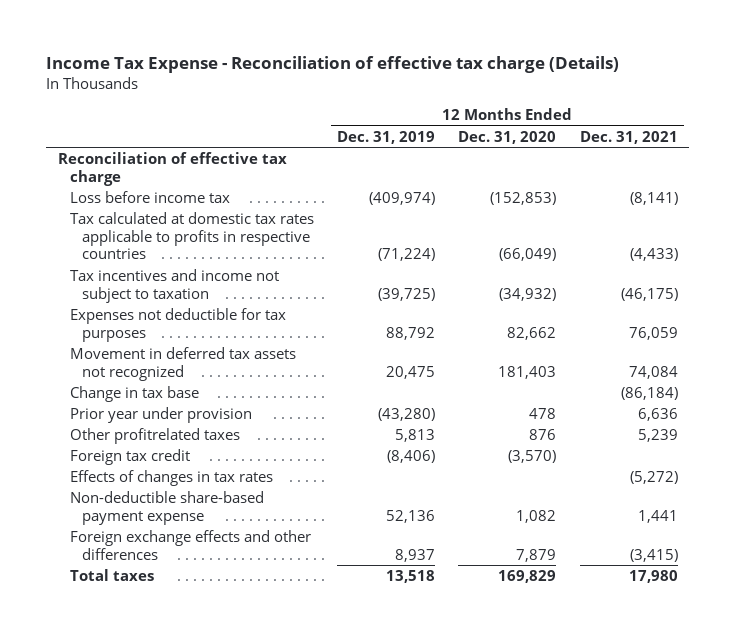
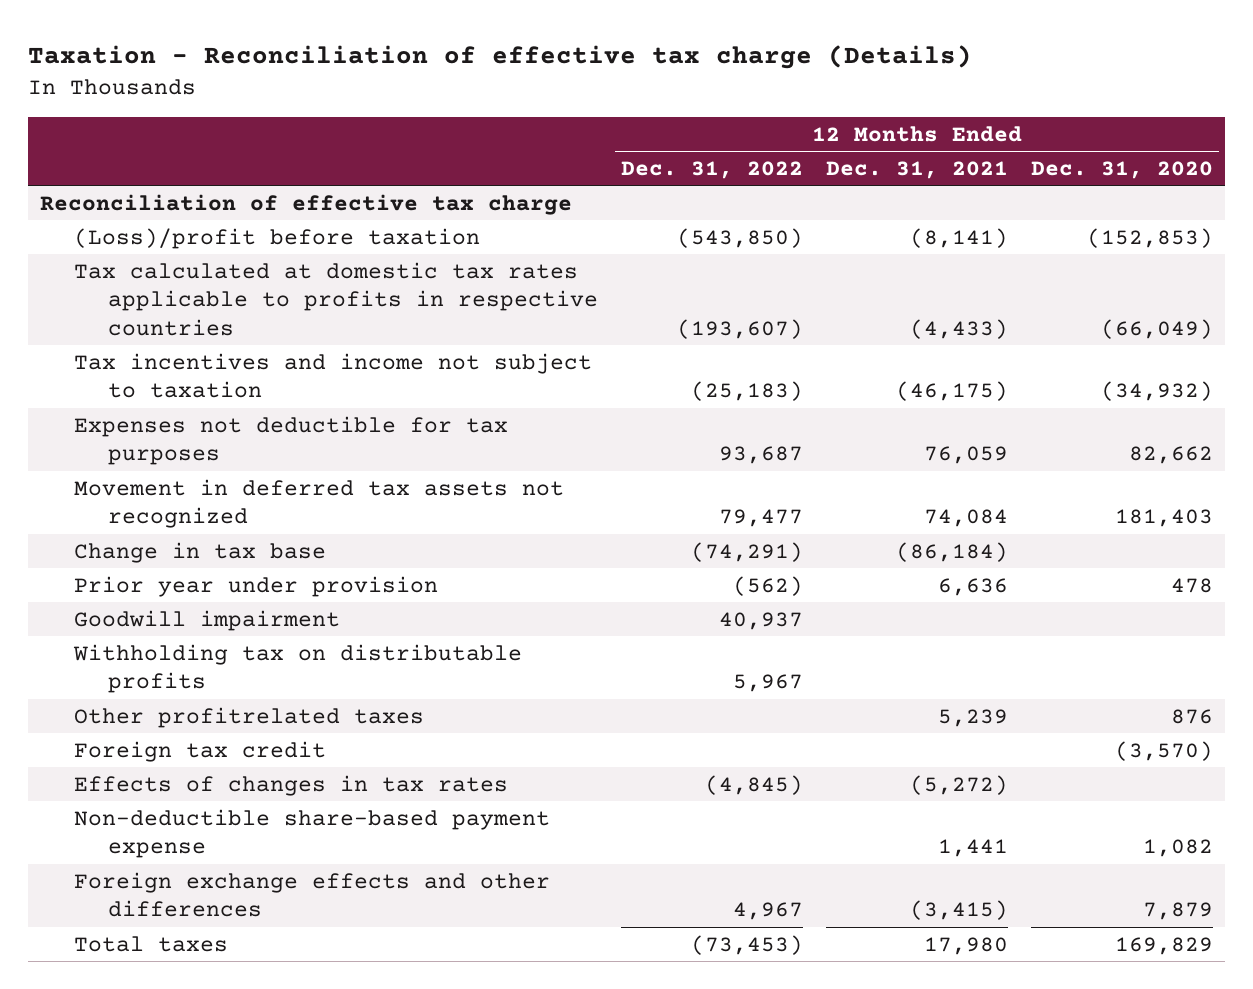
[46,56,620,74] Income Tax Expense - Reconciliation of effective tax charge (Details) -> [28,45,973,70] Taxation - Reconciliation of effective tax charge (Details)
[337,130,436,144] Dec. 31, 2019 -> none
none -> [621,160,804,179] Dec. 31, 2022
[69,190,230,203] Loss before income tax -> [73,227,480,249] (Loss)/profit before taxation
none -> [73,609,340,631] Goodwill impairment
none -> [72,643,522,694] Withholding tax on distributable profits

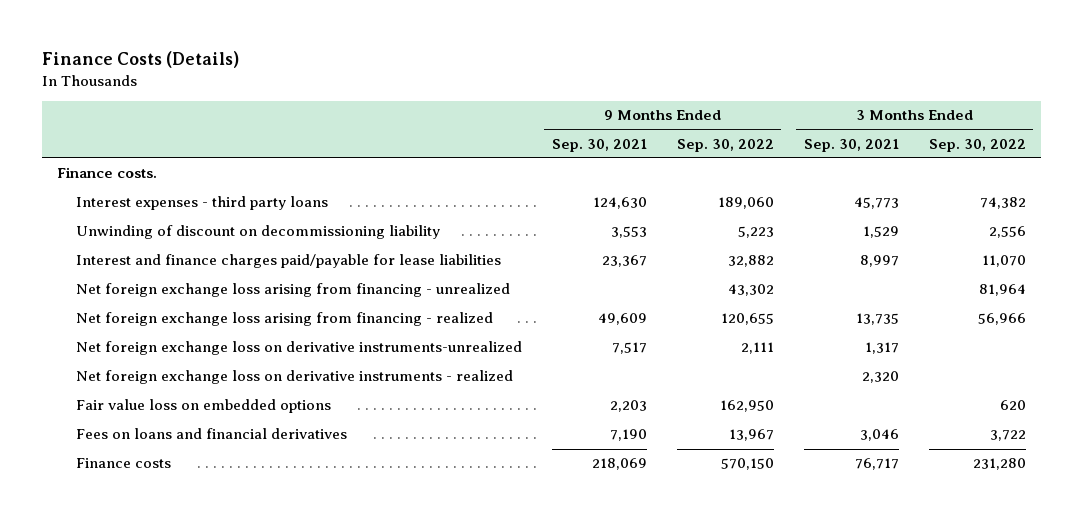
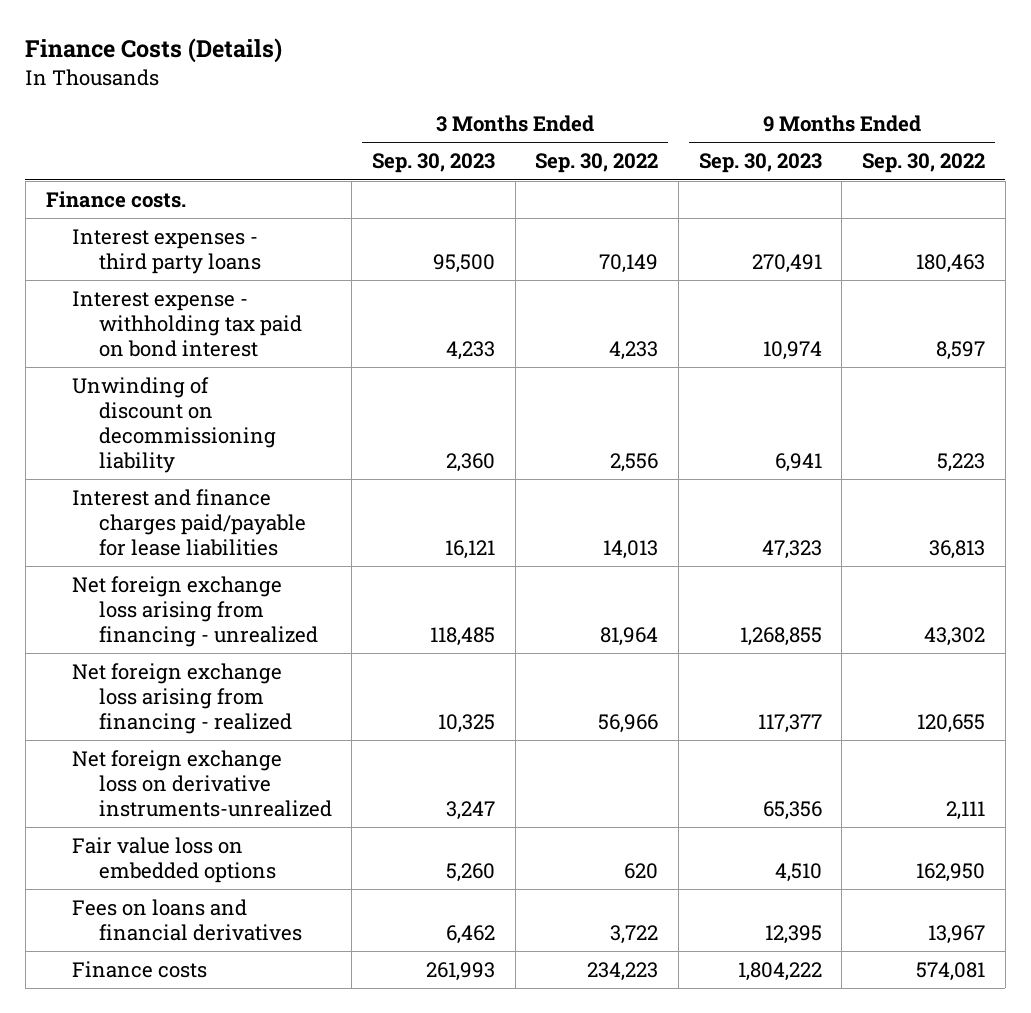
[551,138,647,152] Sep. 30, 2021 -> none
[803,138,899,152] Sep. 30, 2021 -> none
none -> [372,153,496,174] Sep. 30, 2023
none -> [698,153,822,174] Sep. 30, 2023
[717,197,774,210] 189,060 -> [916,253,986,273] 180,463
[979,197,1026,210] 74,382 -> [599,253,659,273] 70,149
none -> [72,290,302,357] Interest expense - withholding tax paid on bond interest
[727,255,774,268] 32,882 -> [929,539,986,559] 36,813
[981,255,1026,268] 11,070 -> [603,539,659,559] 14,013
[75,370,513,385] Net foreign exchange loss on derivative instruments - realized -> none
[720,458,774,471] 570,150 -> [916,961,986,981] 574,081
[972,458,1026,471] 231,280 -> [587,961,659,981] 234,223

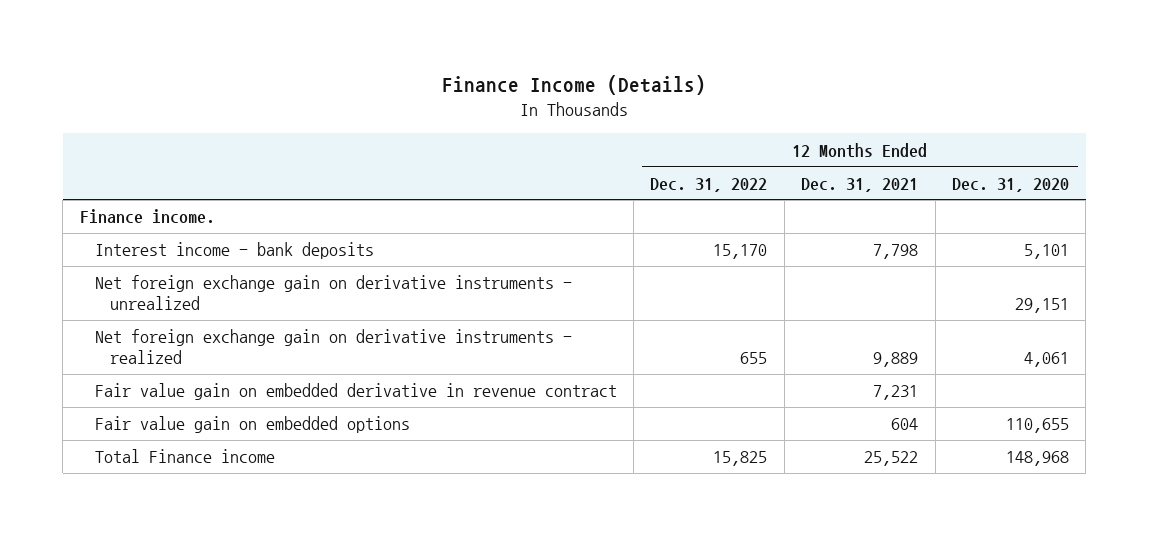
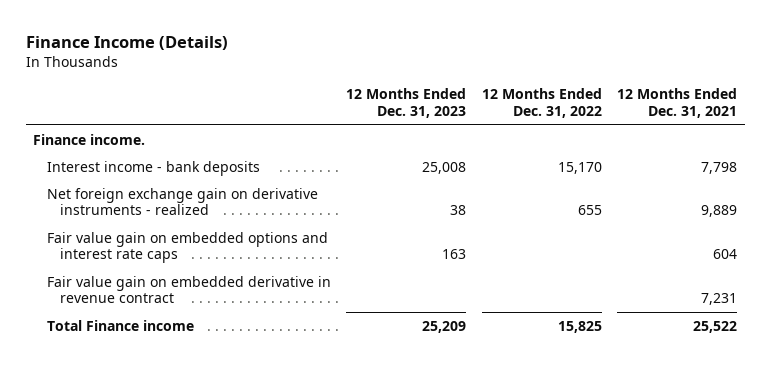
[952,177,1070,192] Dec. 31, 2020 -> none
none -> [346,88,467,119] 12 Months Ended Dec. 31, 2023
[94,275,572,311] Net foreign exchange gain on derivative instruments - unrealized -> none
none -> [46,231,328,264] Fair value gain on embedded options and interest rate caps
[94,416,410,434] Fair value gain on embedded options -> none

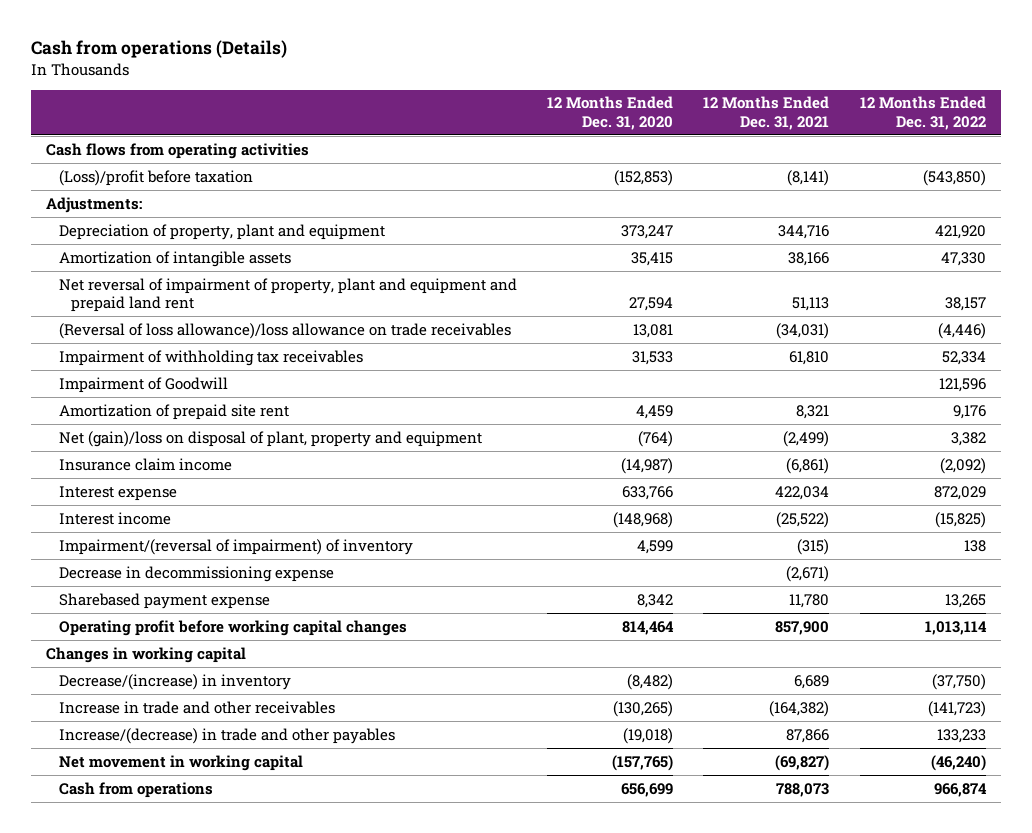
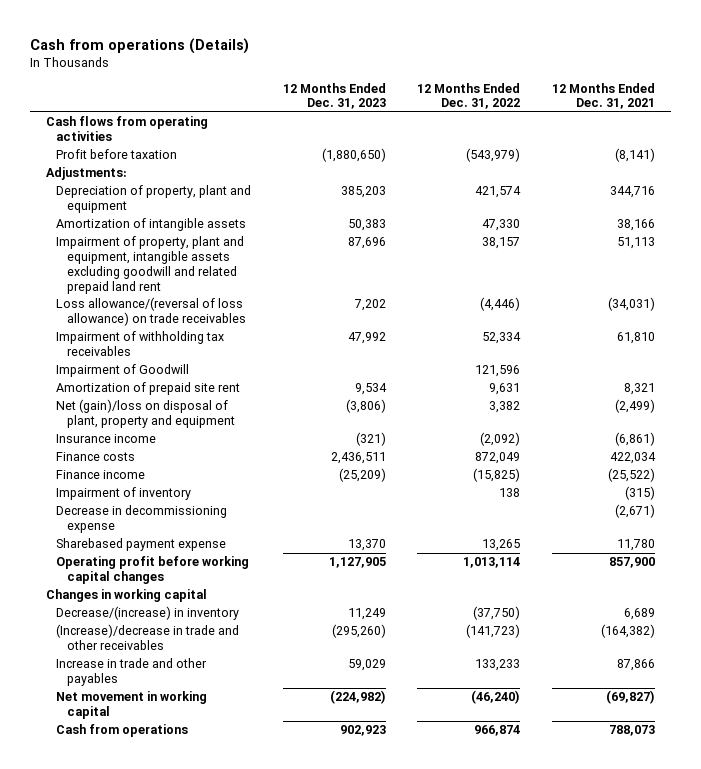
[546,96,673,130] 12 Months Ended Dec. 31, 2020 -> none
none -> [282,82,386,110] 12 Months Ended Dec. 31, 2023
[58,169,253,186] (Loss)/profit before taxation -> [56,149,178,160] Profit before taxation
[922,169,986,186] (543,850) -> [466,148,521,163] (543,979)
[934,224,986,239] 421,920 -> [475,186,522,199] 421,574
[58,277,517,313] Net reversal of impairment of property, plant and equipment and prepaid land rent -> [56,236,245,294] Impairment of property, plant and equipment, intangible assets excluding goodwill and related prepaid land rent
[58,322,511,339] (Reversal of loss allowance)/loss allowance on trade receivables -> [56,297,246,327] Loss allowance/(reversal of loss allowance) on trade receivables
[952,404,986,419] 9,176 -> [489,383,521,396] 9,631
[58,485,177,501] Interest expense -> none
[58,457,232,471] Insurance claim income -> [56,434,157,444] Insurance income
none -> [56,452,136,462] Finance costs
[58,511,171,525] Interest income -> [56,470,146,480] Finance income
[58,538,413,555] Impairment/(reversal of impairment) of inventory -> [56,487,192,501] Impairment of inventory
[58,700,335,714] Increase in trade and other receivables -> [56,624,240,651] (Increase)/decrease in trade and other receivables
[58,727,395,744] Increase/(decrease) in trade and other payables -> [56,658,208,687] Increase in trade and other payables

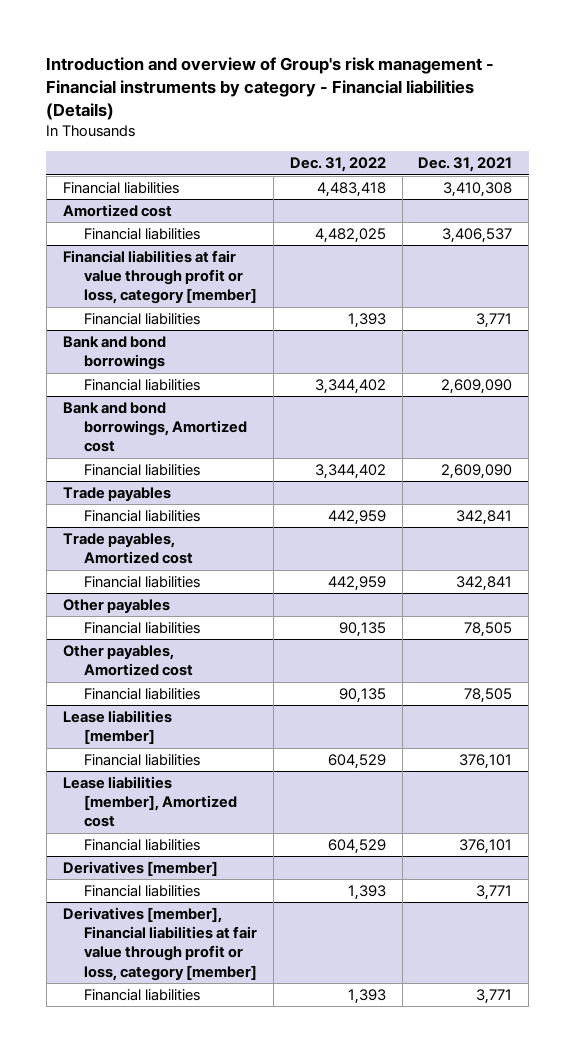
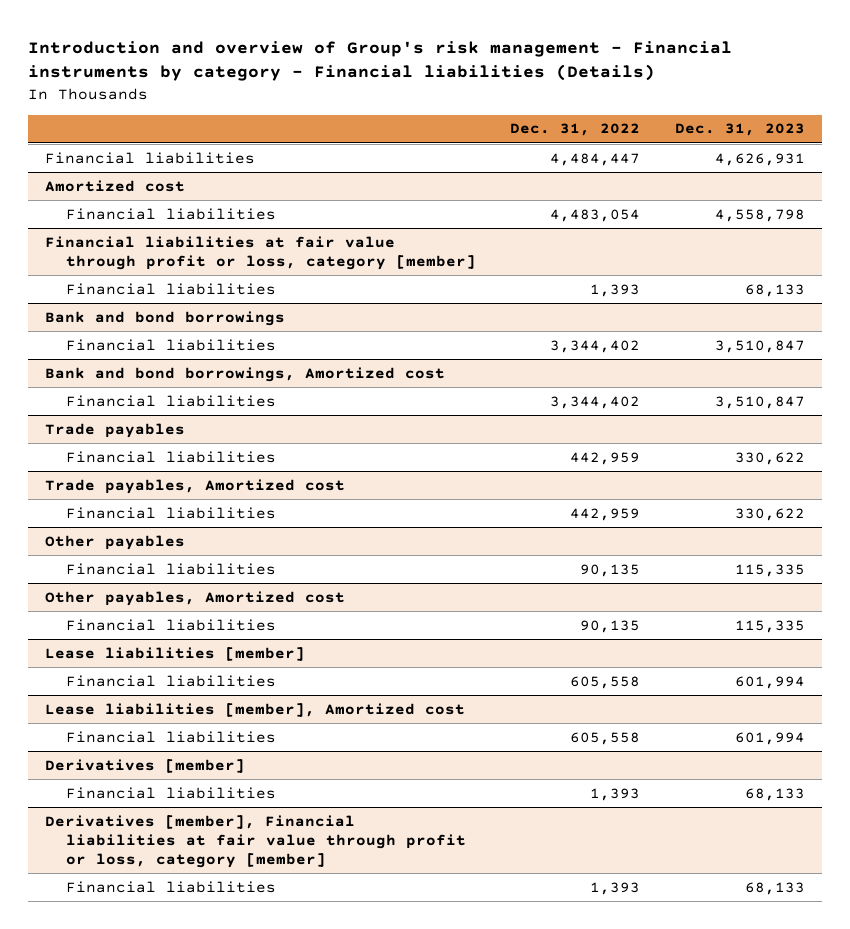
[418,157,513,173] Dec. 31, 2021 -> none
none -> [674,123,805,137] Dec. 31, 2023
[316,182,386,198] 4,483,418 -> [550,152,641,166] 4,484,447
[314,228,386,244] 4,482,025 -> [550,208,641,222] 4,483,054
[327,754,386,770] 604,529 -> [570,675,641,689] 605,558
[327,839,386,855] 604,529 -> [570,731,641,745] 605,558

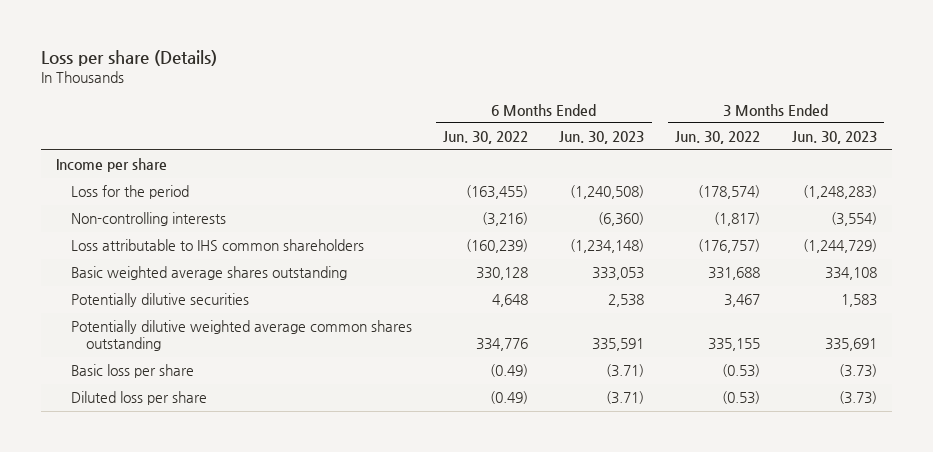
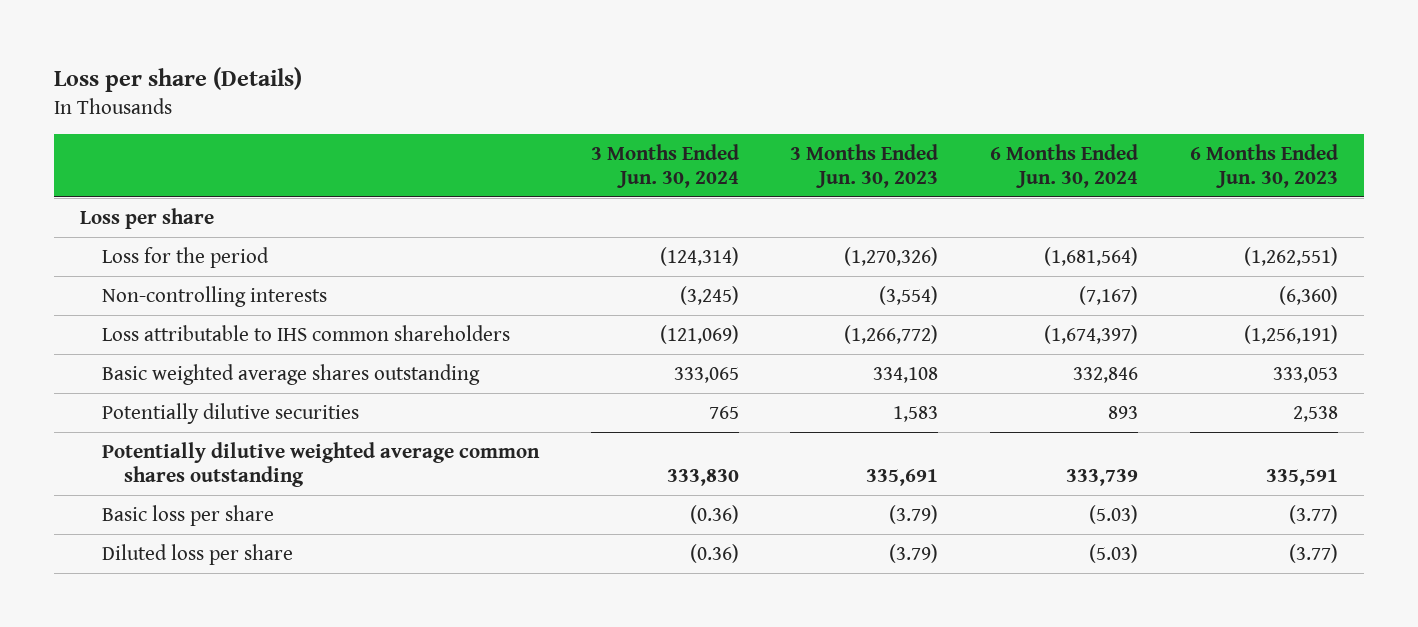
[443,131,529,145] Jun. 30, 2022 -> none
[675,131,761,145] Jun. 30, 2022 -> none
none -> [590,143,739,188] 3 Months Ended Jun. 30, 2024
none -> [990,143,1139,188] 6 Months Ended Jun. 30, 2024
[56,158,168,173] Income per share -> [80,207,215,229] Loss per share
[570,185,645,200] (1,240,508) -> [1243,246,1338,266] (1,262,551)
[802,185,877,200] (1,248,283) -> [844,246,939,266] (1,270,326)
[570,239,645,254] (1,234,148) -> [1243,324,1338,344] (1,256,191)
[802,239,877,254] (1,244,729) -> [844,324,939,344] (1,266,772)
[606,364,645,378] (3.71) -> [1288,504,1338,524] (3.77)
[838,364,877,378] (3.73) -> [889,504,939,524] (3.79)
[606,391,645,405] (3.71) -> [1288,543,1338,563] (3.77)
[838,391,877,405] (3.73) -> [889,543,939,563] (3.79)

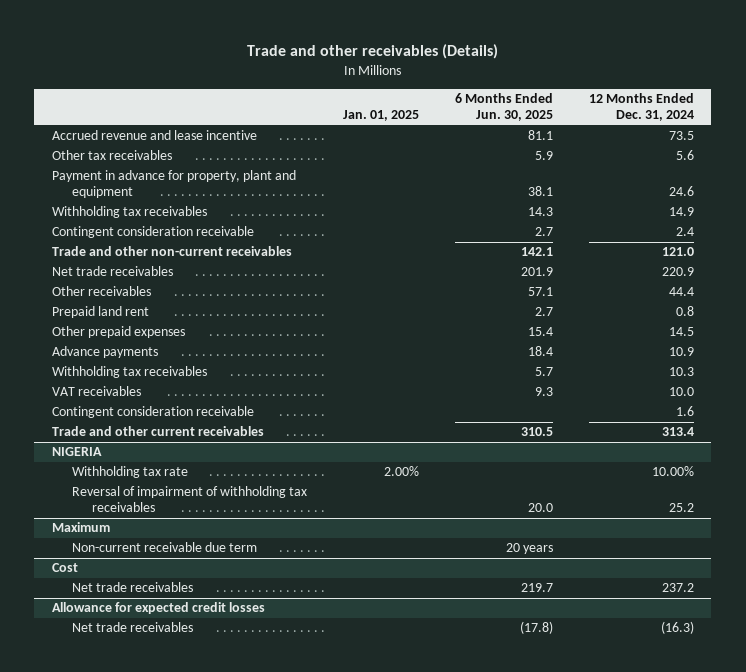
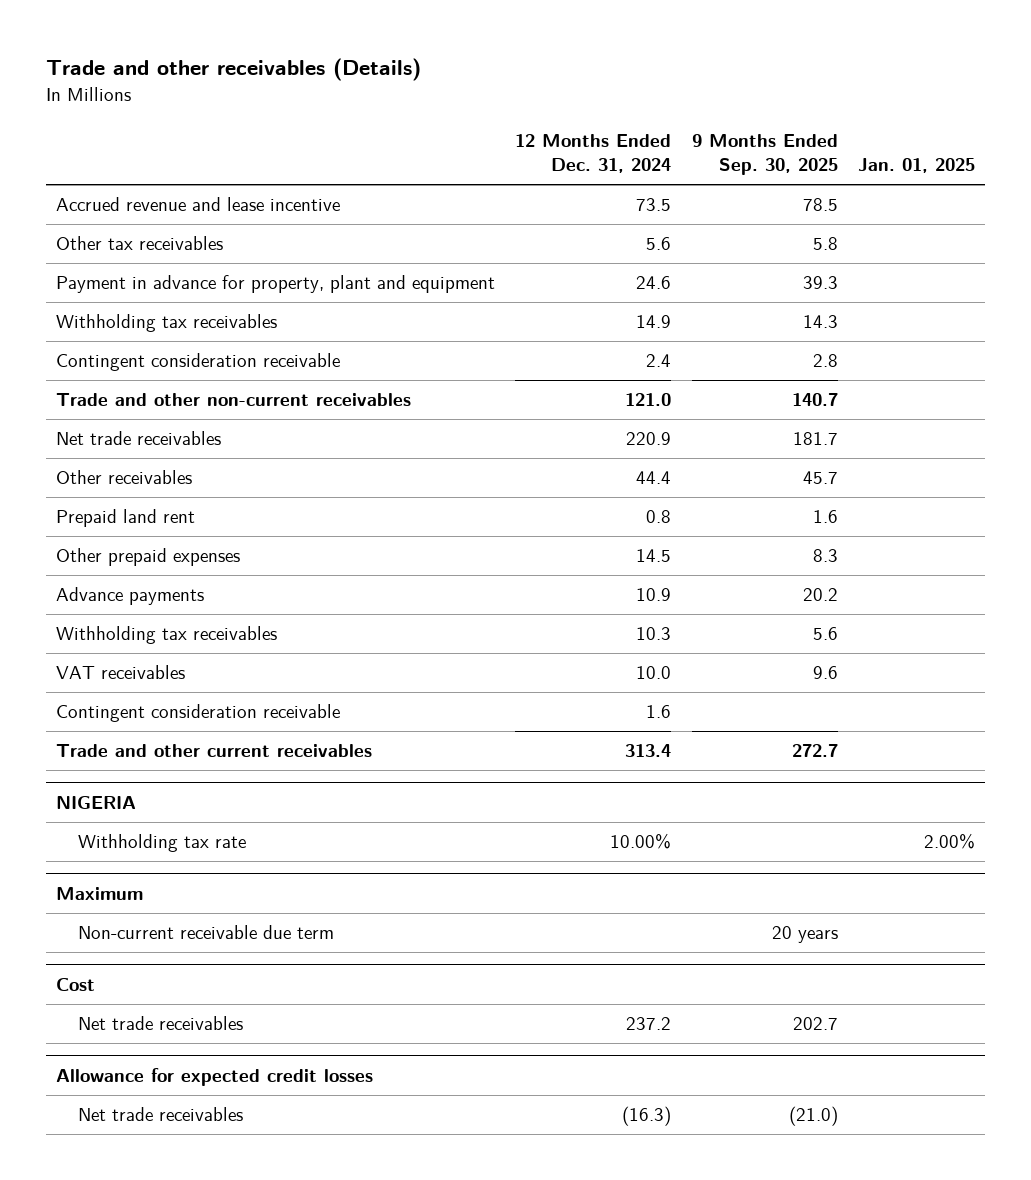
[454,93,553,122] 6 Months Ended Jun. 30, 2025 -> none
none -> [691,133,838,176] 9 Months Ended Sep. 30, 2025
[71,486,307,513] Reversal of impairment of withholding tax receivables -> none

